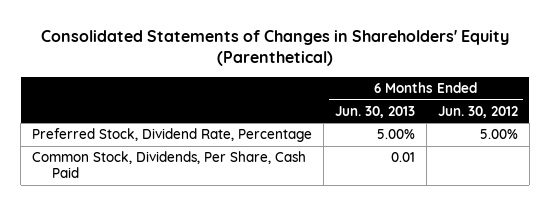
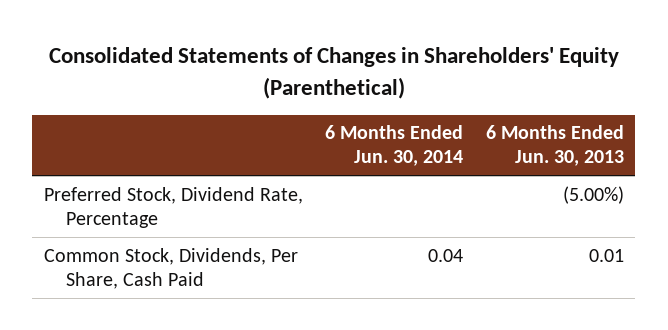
[437,105,518,118] Jun. 30, 2012 -> none
none -> [325,125,464,167] 6 Months Ended Jun. 30, 2014
[376,129,415,140] 5.00% -> [563,185,625,204] (5.00%)

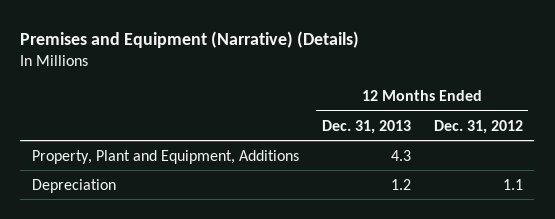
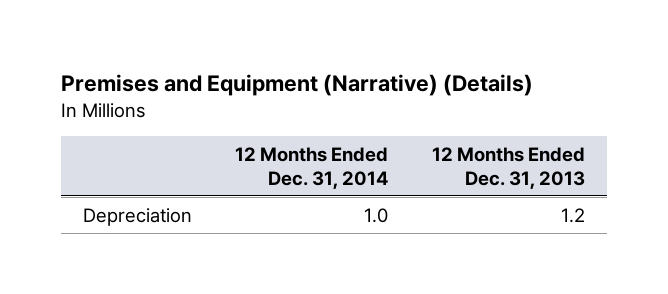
[433,119,523,134] Dec. 31, 2012 -> none
none -> [235,146,389,189] 12 Months Ended Dec. 31, 2014
[31,149,299,164] Property, Plant and Equipment, Additions -> none

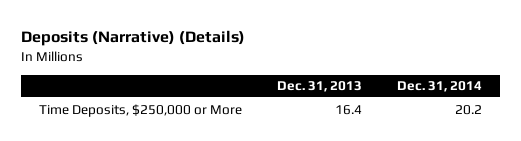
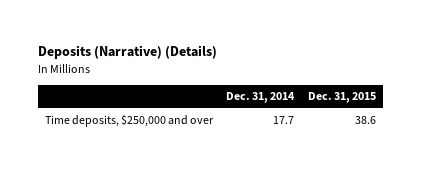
[277,81,363,93] Dec. 31, 2013 -> none
none -> [308,92,377,104] Dec. 31, 2015
[38,103,242,117] Time Deposits, $250,000 or More -> [44,115,214,128] Time deposits, $250,000 and over
[455,104,483,115] 20.2 -> [273,116,295,125] 17.7

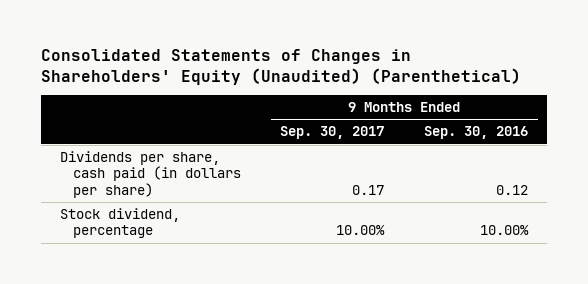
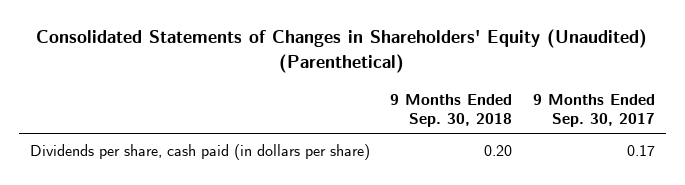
[423,126,528,140] Sep. 30, 2016 -> none
none -> [390,93,513,127] 9 Months Ended Sep. 30, 2018
[60,207,181,239] Stock dividend, percentage -> none

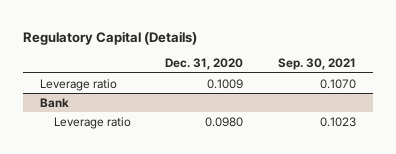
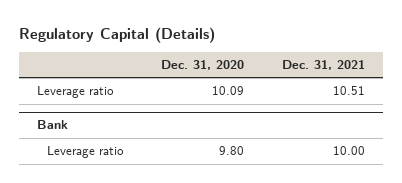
[277,58,356,71] Sep. 30, 2021 -> none
none -> [281,60,365,71] Dec. 31, 2021
[207,78,244,89] 0.1009 -> [212,86,245,96] 10.09
[205,116,244,127] 0.0980 -> [219,146,245,156] 9.80

